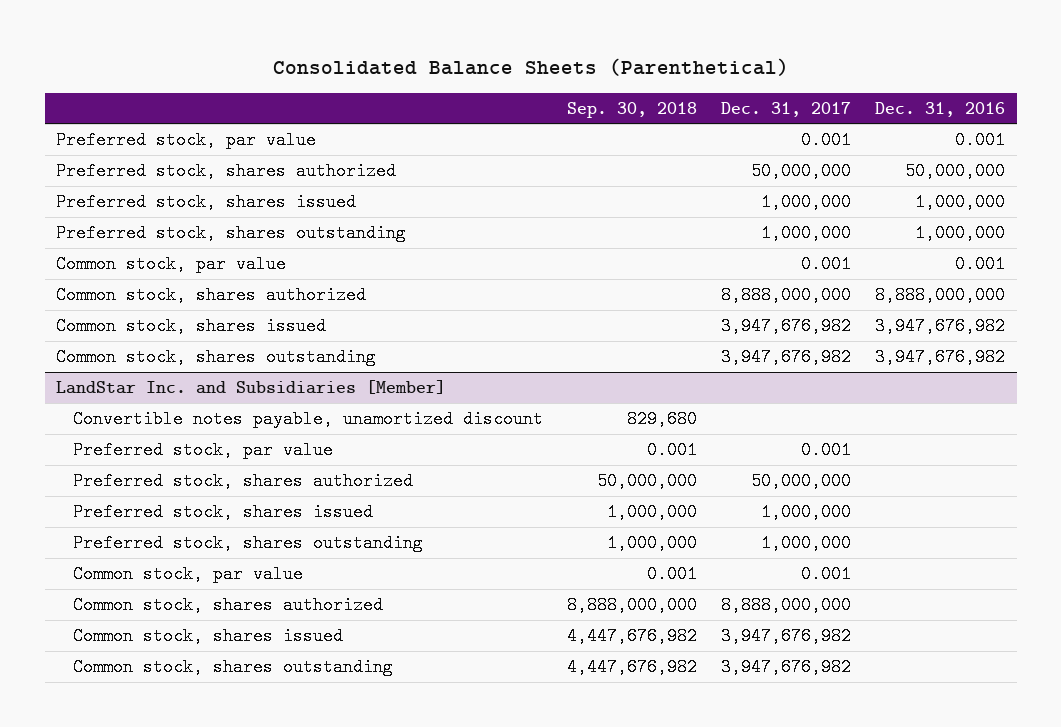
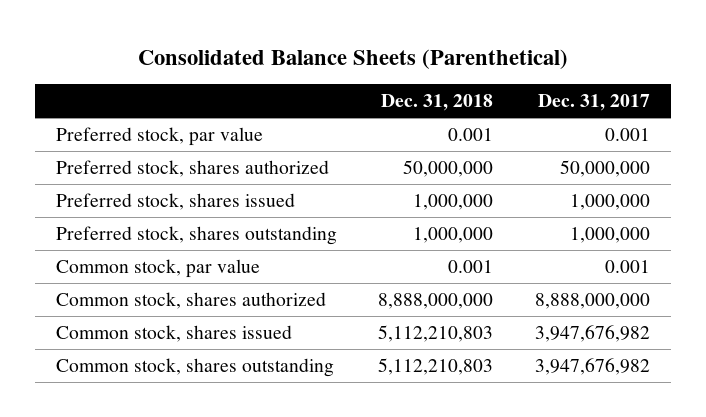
[567,101,698,118] Sep. 30, 2018 -> none
[874,101,1005,117] Dec. 31, 2016 -> none
none -> [381,94,494,112] Dec. 31, 2018
[56,380,447,395] LandStar Inc. and Subsidiaries [Member] -> none
[73,410,544,429] Convertible notes payable, unamortized discount -> none
[73,441,334,460] Preferred stock, par value -> none
[73,472,414,491] Preferred stock, shares authorized -> none
[73,503,374,522] Preferred stock, shares issued -> none
[73,534,424,553] Preferred stock, shares outstanding -> none
[73,565,304,584] Common stock, par value -> none
[73,596,384,615] Common stock, shares authorized -> none
[73,627,344,646] Common stock, shares issued -> none
[73,658,394,677] Common stock, shares outstanding -> none

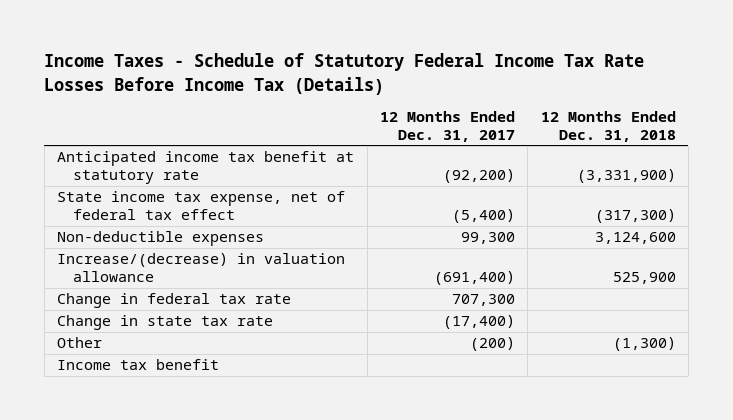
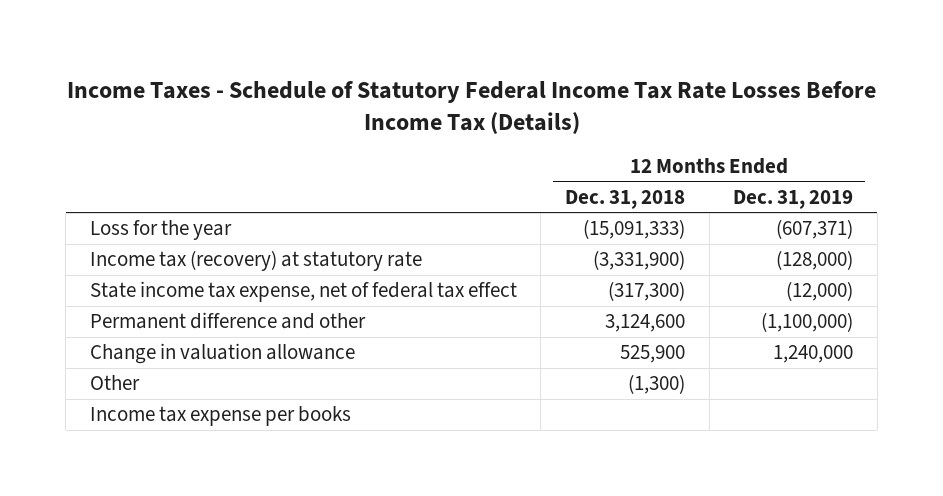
[379,110,515,142] 12 Months Ended Dec. 31, 2017 -> none
none -> [733,189,854,209] Dec. 31, 2019
none -> [89,220,232,241] Loss for the year
[57,151,355,185] Anticipated income tax benefit at statutory rate -> [89,250,422,272] Income tax (recovery) at statutory rate
[57,293,292,309] Change in federal tax rate -> none
[57,315,274,331] Change in state tax rate -> none
[57,231,265,247] Non-deductible expenses -> [89,312,366,330] Permanent difference and other
[57,253,346,283] Increase/(decrease) in valuation allowance -> [89,343,355,365] Change in valuation allowance
[57,359,220,371] Income tax benefit -> [89,406,351,427] Income tax expense per books

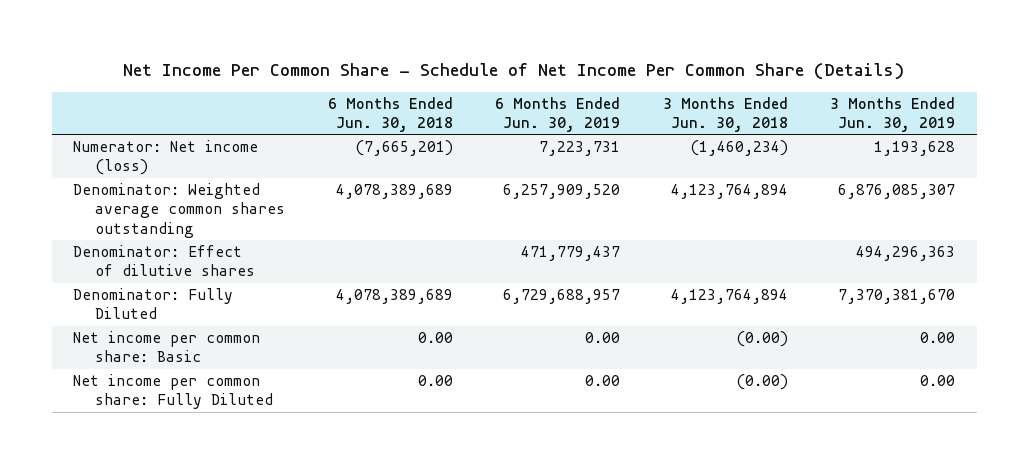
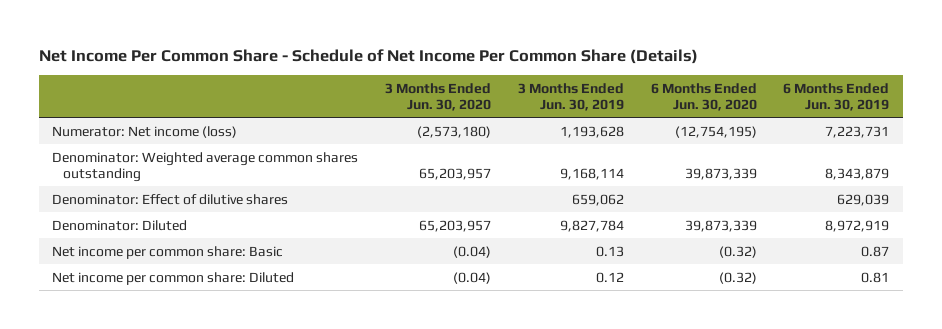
[327,96,453,132] 6 Months Ended Jun. 30, 2018 -> none
[662,96,788,132] 3 Months Ended Jun. 30, 2018 -> none
none -> [385,82,492,111] 3 Months Ended Jun. 30, 2020
none -> [650,82,757,111] 6 Months Ended Jun. 30, 2020
[503,183,621,199] 6,257,909,520 -> [825,167,890,180] 8,343,879
[838,183,956,199] 6,876,085,307 -> [559,167,624,180] 9,168,114
[521,245,621,261] 471,779,437 -> [837,193,890,206] 629,039
[856,245,956,261] 494,296,363 -> [571,193,624,206] 659,062
[73,287,234,320] Denominator: Fully Diluted -> [52,219,188,231] Denominator: Diluted
[503,288,621,304] 6,729,688,957 -> [825,219,890,232] 8,972,919
[838,288,956,304] 7,370,381,670 -> [559,219,624,232] 9,827,784
[585,331,621,343] 0.00 -> [861,245,890,257] 0.87
[920,331,956,343] 0.00 -> [595,245,624,257] 0.13
[73,373,274,410] Net income per common share: Fully Diluted -> [52,271,295,285] Net income per common share: Diluted
[585,374,621,386] 0.00 -> [861,271,890,283] 0.81
[920,374,956,386] 0.00 -> [595,271,624,283] 0.12

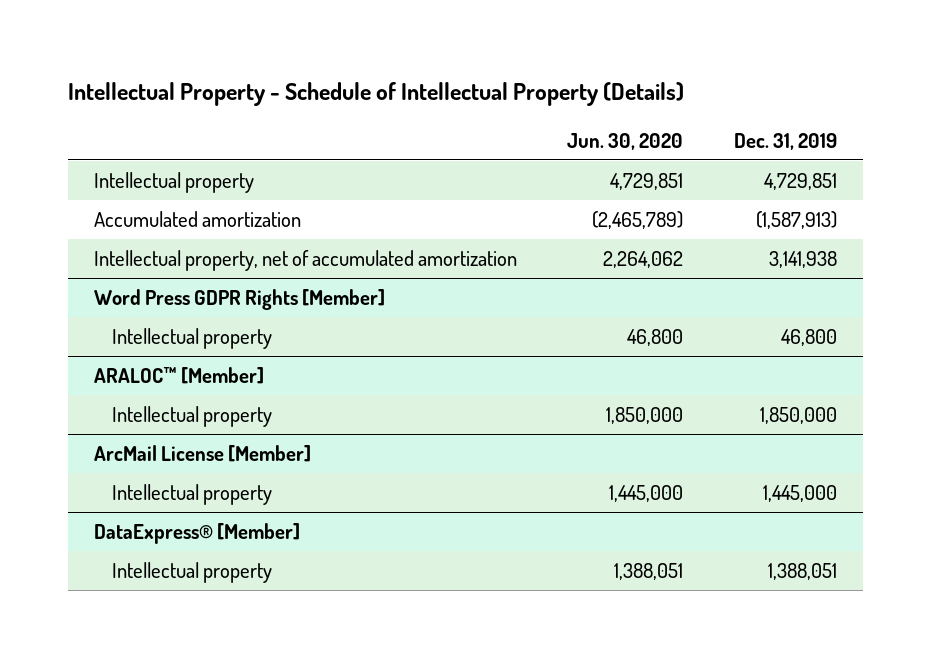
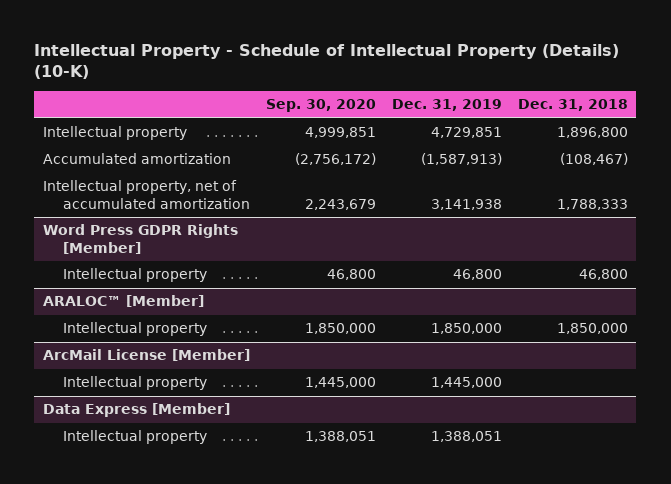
[68,82,685,107] Intellectual Property - Schedule of Intellectual Property (Details) -> [34,43,620,80] Intellectual Property - Schedule of Intellectual Property (Details) (10-K)
[567,132,684,150] Jun. 30, 2020 -> none
none -> [265,99,376,113] Sep. 30, 2020
none -> [518,99,629,112] Dec. 31, 2018
[93,523,300,545] DataExpress® [Member] -> [42,403,230,418] Data Express [Member]

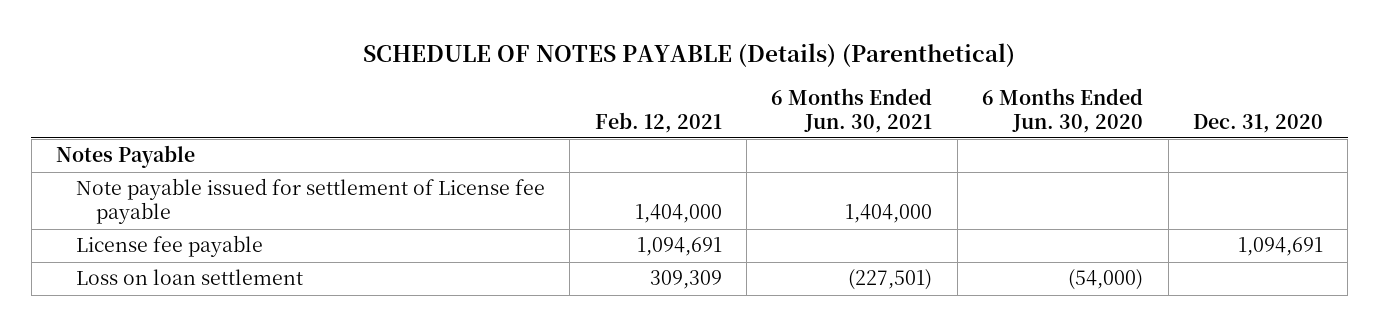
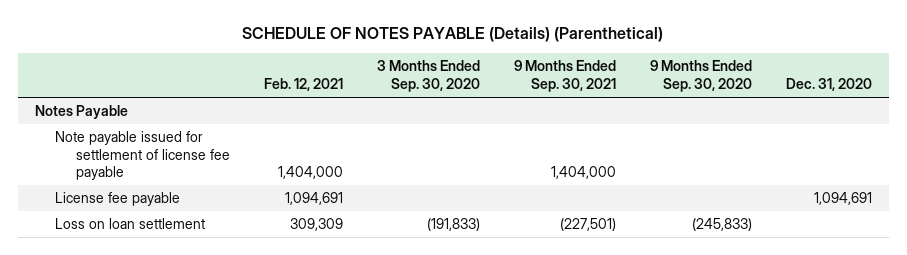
[771,87,933,133] 6 Months Ended Jun. 30, 2021 -> none
[982,87,1144,133] 6 Months Ended Jun. 30, 2020 -> none
none -> [377,60,481,92] 3 Months Ended Sep. 30, 2020
none -> [514,60,617,92] 9 Months Ended Sep. 30, 2021
none -> [650,60,753,92] 9 Months Ended Sep. 30, 2020
[75,178,545,225] Note payable issued for settlement of License fee payable -> [55,131,231,181] Note payable issued for settlement of license fee payable

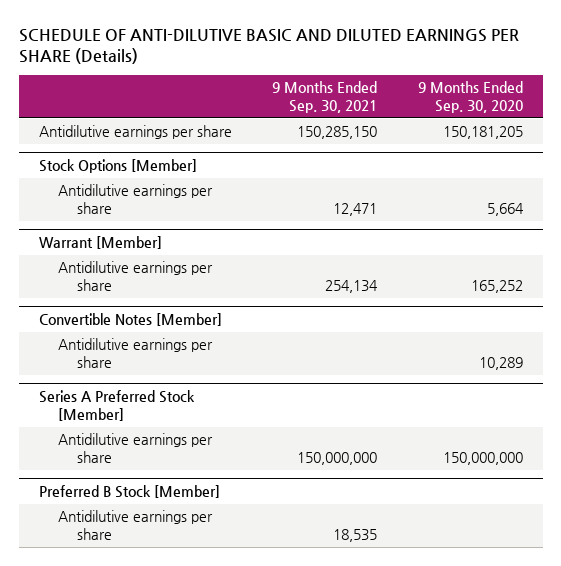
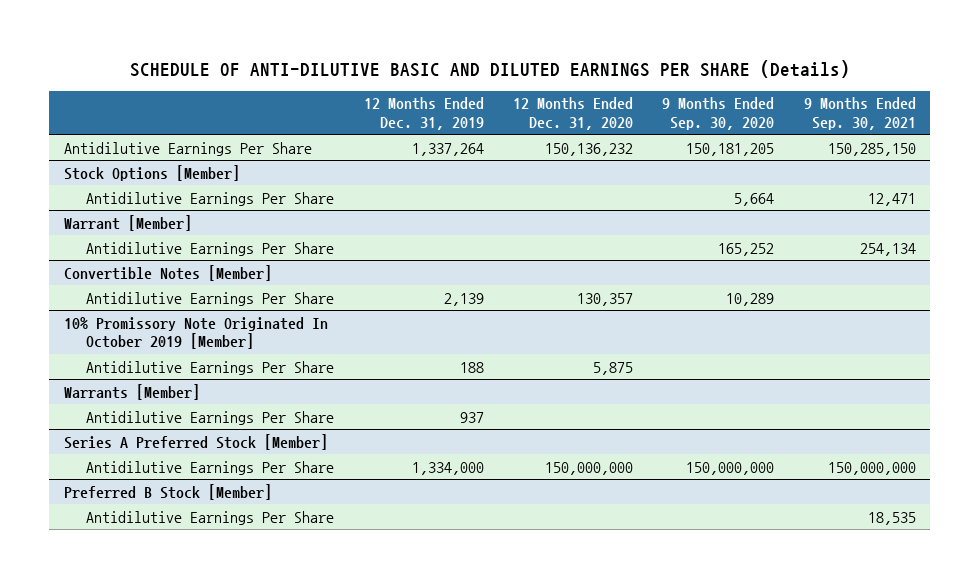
none -> [363,97,484,131] 12 Months Ended Dec. 31, 2019
none -> [513,97,634,131] 12 Months Ended Dec. 31, 2020
[38,125,232,140] Antidilutive earnings per share -> [64,141,313,156] Antidilutive Earnings Per Share
[57,184,213,215] Antidilutive earnings per share -> [86,191,335,206] Antidilutive Earnings Per Share
[57,261,213,292] Antidilutive earnings per share -> [86,241,335,256] Antidilutive Earnings Per Share
[57,338,213,369] Antidilutive earnings per share -> [86,291,335,306] Antidilutive Earnings Per Share
none -> [64,316,329,350] 10% Promissory Note Originated In October 2019 [Member]
none -> [86,360,335,375] Antidilutive Earnings Per Share
none -> [64,383,201,400] Warrants [Member]
none -> [86,410,335,425] Antidilutive Earnings Per Share
[57,433,213,464] Antidilutive earnings per share -> [86,460,335,475] Antidilutive Earnings Per Share
[57,510,213,541] Antidilutive earnings per share -> [86,510,335,525] Antidilutive Earnings Per Share

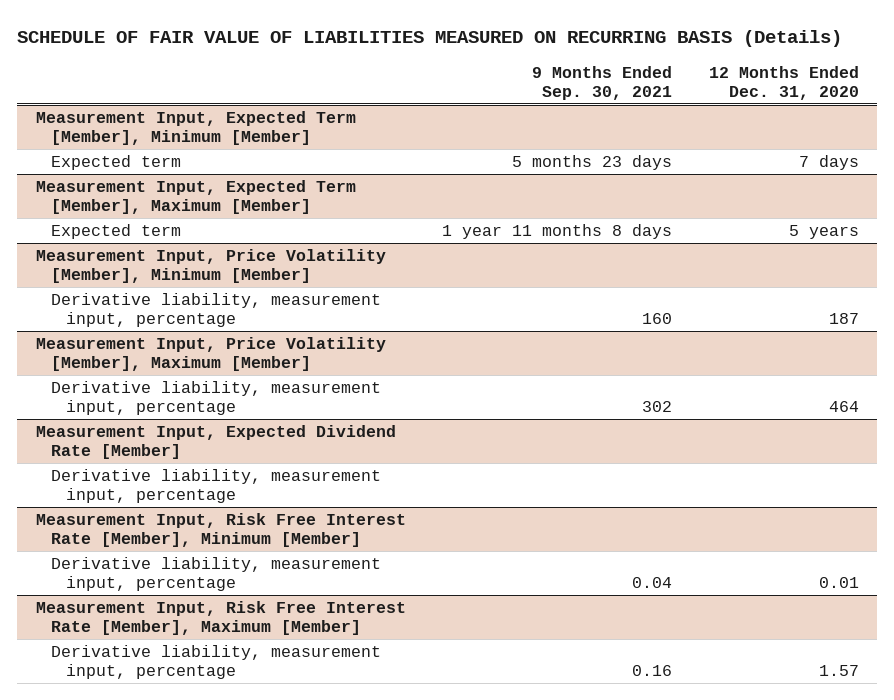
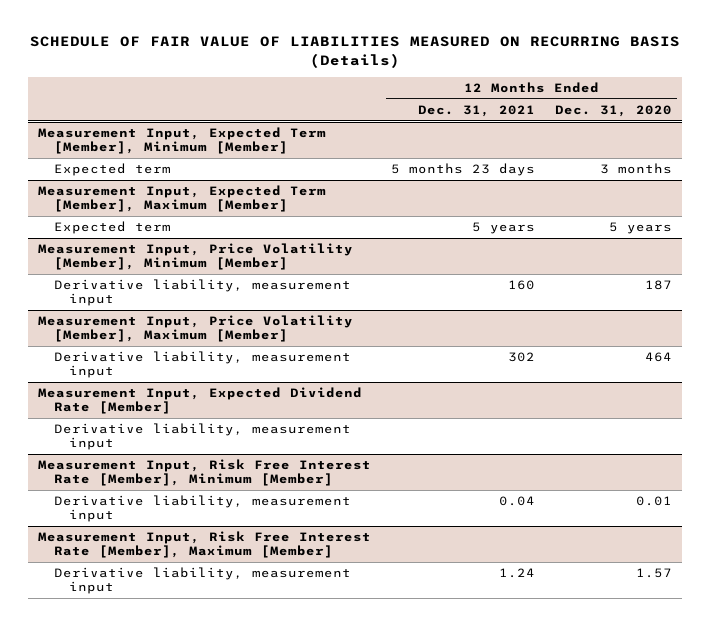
[532,65,673,100] 9 Months Ended Sep. 30, 2021 -> none
none -> [418,104,536,117] Dec. 31, 2021
[798,154,859,170] 7 days -> [600,163,673,175] 3 months
[50,292,381,328] Derivative liability, measurement input, percentage -> [53,279,351,306] Derivative liability, measurement input
[50,380,381,416] Derivative liability, measurement input, percentage -> [53,351,351,378] Derivative liability, measurement input
[50,468,381,504] Derivative liability, measurement input, percentage -> [53,423,351,450] Derivative liability, measurement input
[50,556,381,592] Derivative liability, measurement input, percentage -> [53,495,351,522] Derivative liability, measurement input
[50,644,381,680] Derivative liability, measurement input, percentage -> [53,567,351,594] Derivative liability, measurement input

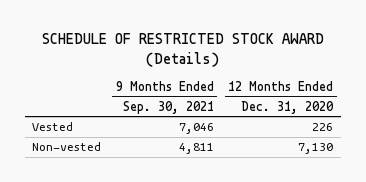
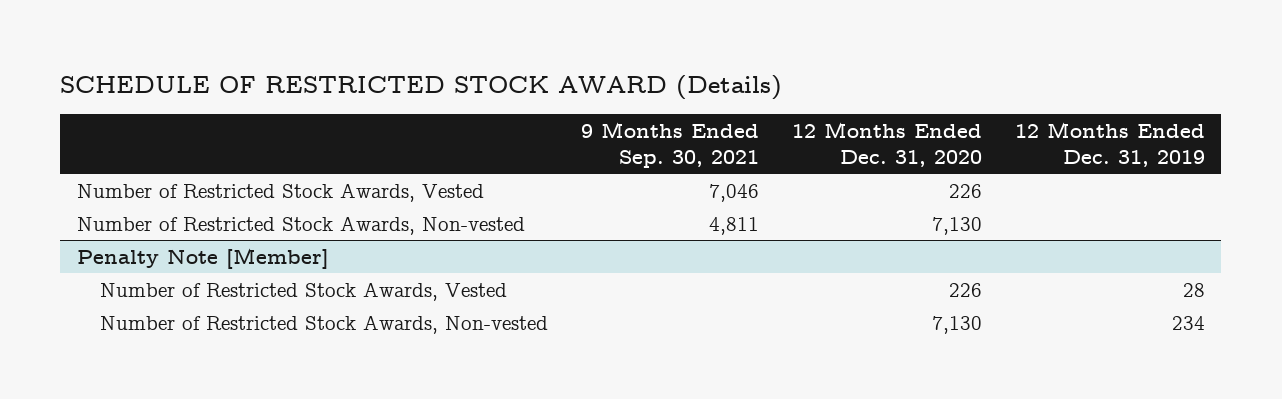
none -> [1015,121,1206,167] 12 Months Ended Dec. 31, 2019
[32,122,74,132] Vested -> [76,182,484,202] Number of Restricted Stock Awards, Vested
[32,142,102,152] Non-vested -> [76,215,525,235] Number of Restricted Stock Awards, Non-vested
none -> [76,247,329,269] Penalty Note [Member]
none -> [100,281,508,301] Number of Restricted Stock Awards, Vested
none -> [100,314,549,334] Number of Restricted Stock Awards, Non-vested

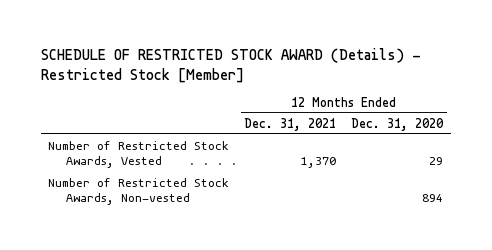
[60,74,783,100] SCHEDULE OF RESTRICTED STOCK AWARD (Details) -> [41,48,422,83] SCHEDULE OF RESTRICTED STOCK AWARD (Details) - Restricted Stock [Member]
[581,121,760,168] 9 Months Ended Sep. 30, 2021 -> none
[1015,121,1206,167] 12 Months Ended Dec. 31, 2019 -> none
none -> [244,117,337,131] Dec. 31, 2021
[76,247,329,269] Penalty Note [Member] -> none
[100,281,508,301] Number of Restricted Stock Awards, Vested -> none
[100,314,549,334] Number of Restricted Stock Awards, Non-vested -> none
[949,183,983,198] 226 -> [429,157,444,166] 29
[932,216,983,235] 7,130 -> [422,194,444,203] 894

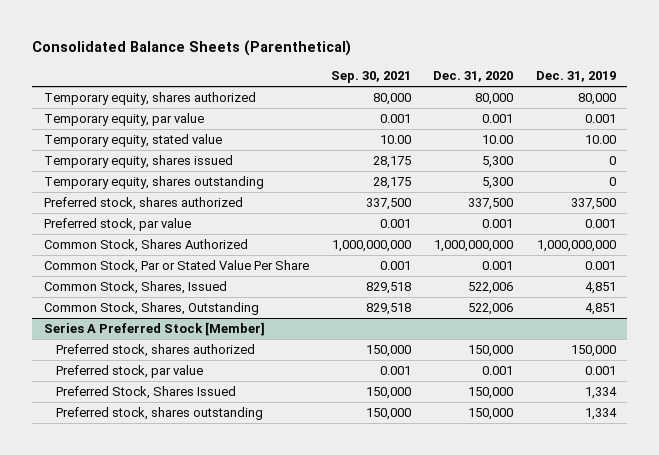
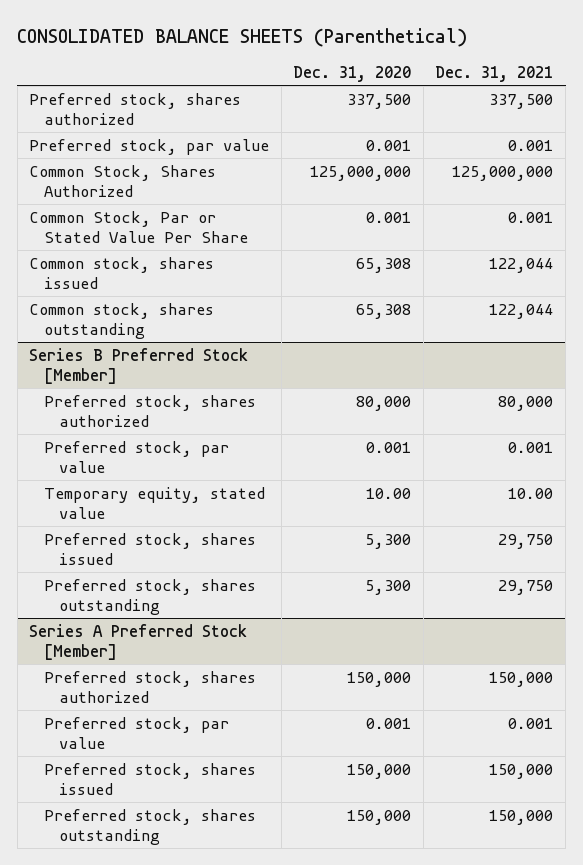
[32,40,352,57] Consolidated Balance Sheets (Parenthetical) -> [17,27,468,47] CONSOLIDATED BALANCE SHEETS (Parenthetical)
[330,71,411,84] Sep. 30, 2021 -> none
[535,71,616,83] Dec. 31, 2019 -> none
none -> [435,65,554,82] Dec. 31, 2021
[43,92,256,106] Temporary equity, shares authorized -> none
[43,113,204,127] Temporary equity, par value -> none
[43,134,222,148] Temporary equity, stated value -> none
[43,155,233,169] Temporary equity, shares issued -> none
[43,176,264,190] Temporary equity, shares outstanding -> none
[434,240,514,253] 1,000,000,000 -> [310,165,412,181] 125,000,000
[43,281,227,295] Common Stock, Shares, Issued -> [29,256,215,289] Common stock, shares issued
[468,282,514,295] 522,006 -> [356,257,412,273] 65,308
[43,302,259,316] Common Stock, Shares, Outstanding -> [29,302,215,339] Common stock, shares outstanding
[468,303,514,316] 522,006 -> [356,303,412,319] 65,308
none -> [29,347,249,384] Series B Preferred Stock [Member]
none -> [43,394,256,427] Preferred stock, shares authorized
none -> [43,440,229,473] Preferred stock, par value
none -> [43,486,265,519] Temporary equity, stated value
none -> [43,532,256,565] Preferred stock, shares issued
none -> [43,578,256,615] Preferred stock, shares outstanding
[55,386,236,400] Preferred Stock, Shares Issued -> [43,762,256,795] Preferred stock, shares issued

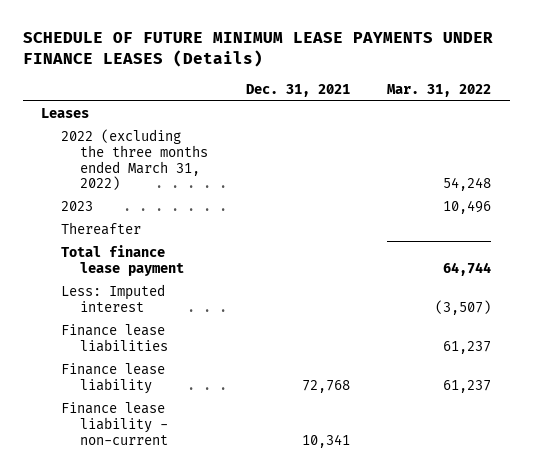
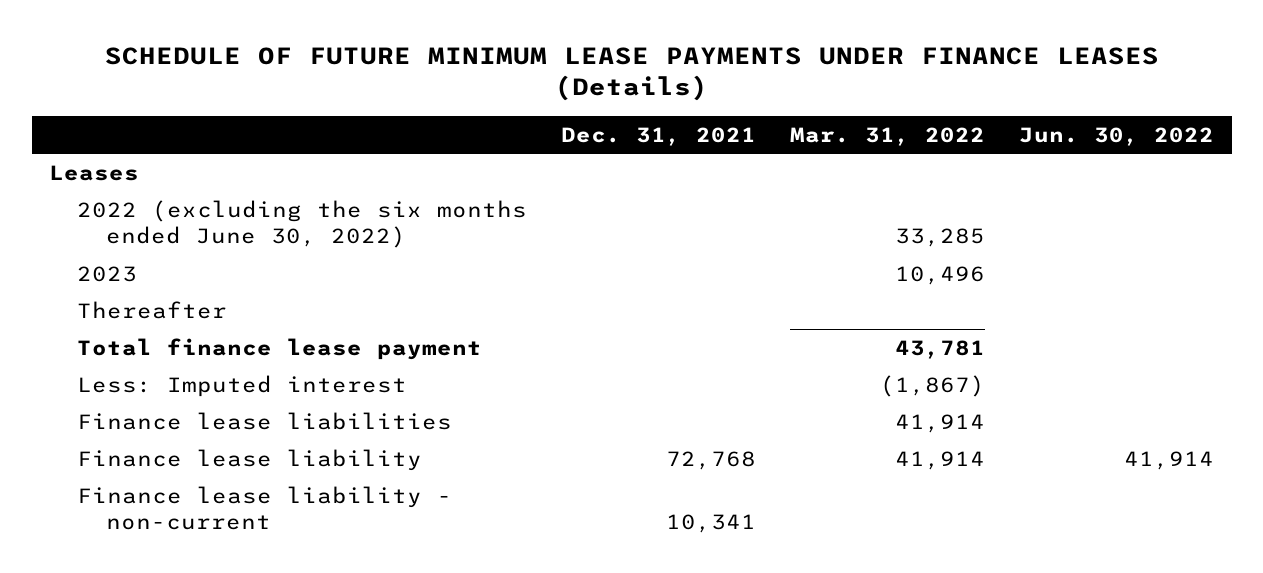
none -> [1019,126,1215,146] Jun. 30, 2022
[60,129,208,191] 2022 (excluding the three months ended March 31, 2022) -> [77,199,528,249] 2022 (excluding the six months ended June 30, 2022)
[443,177,492,192] 54,248 -> [895,228,986,248] 33,285
[443,261,492,276] 64,744 -> [895,339,986,359] 43,781
[435,299,492,315] (3,507) -> [880,374,986,397] (1,867)
[443,340,492,354] 61,237 -> [895,413,986,433] 41,914
[443,379,492,393] 61,237 -> [895,450,986,470] 41,914

